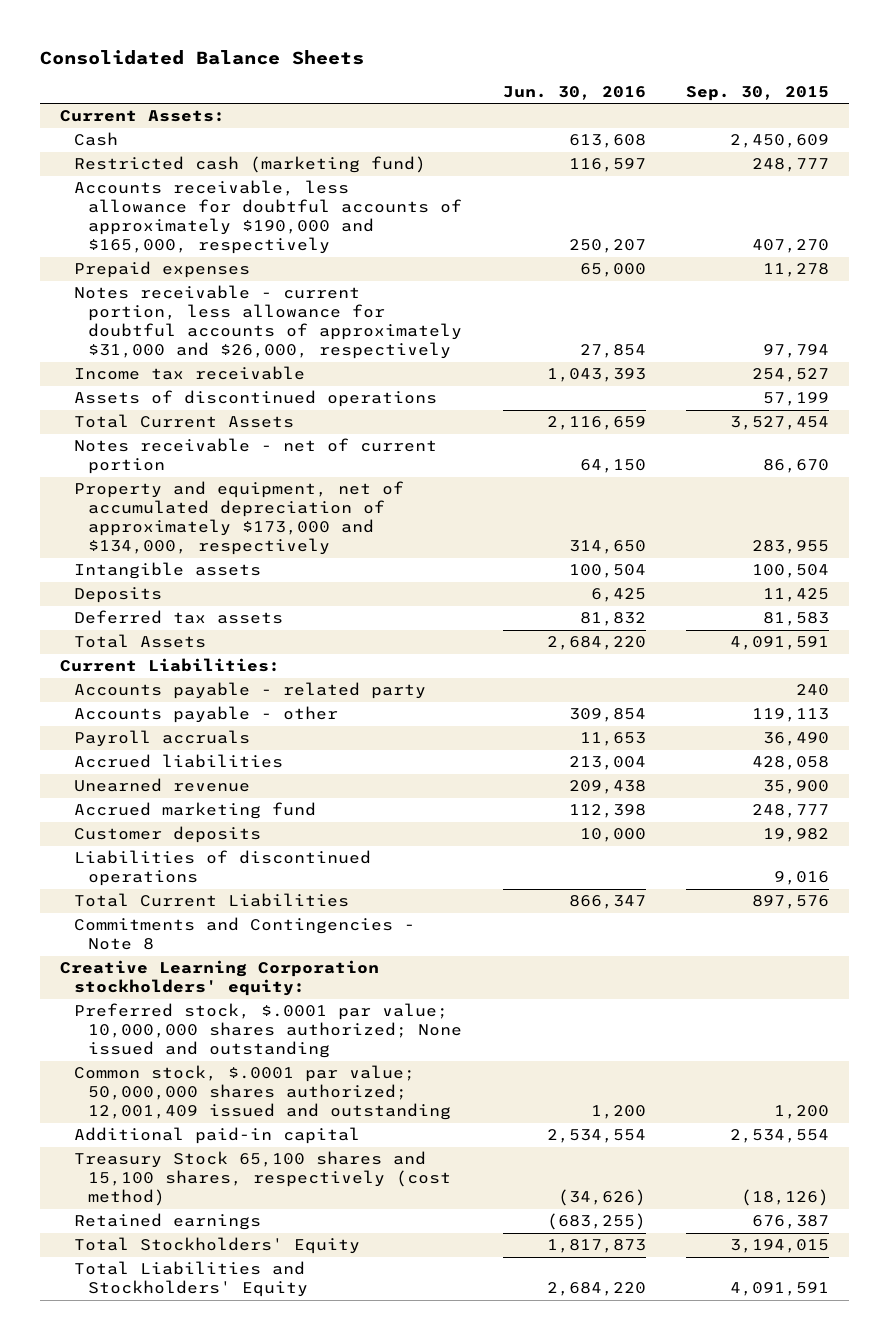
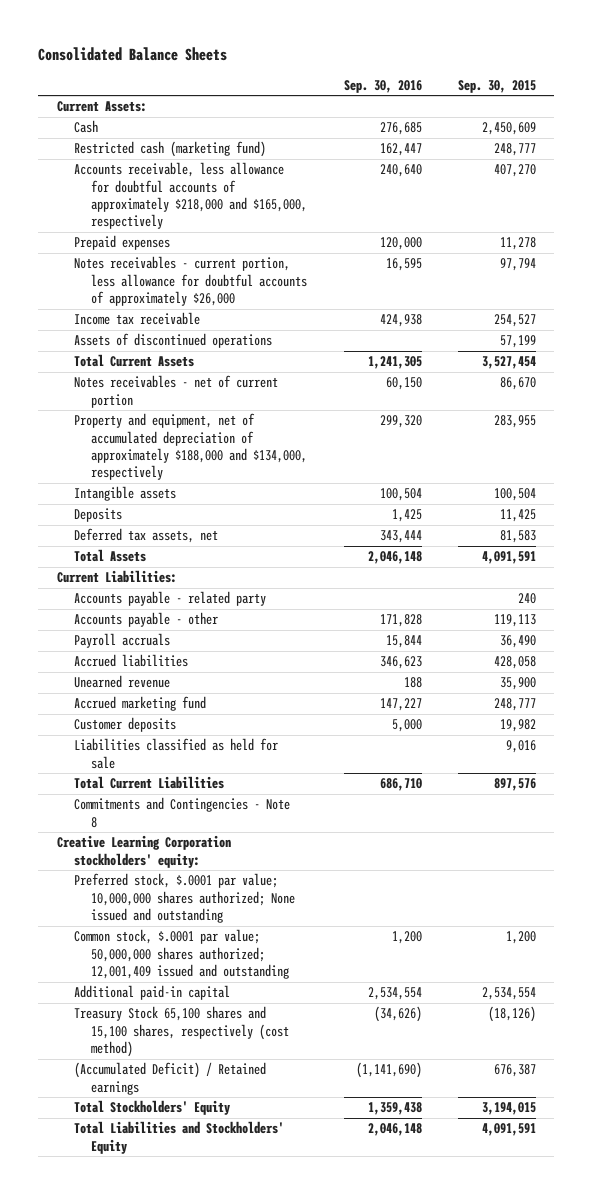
[502,85,646,100] Jun. 30, 2016 -> none
none -> [343,79,422,93] Sep. 30, 2016
[74,180,463,255] Accounts receivable, less allowance for doubtful accounts of approximately $190,000 and $165,000, respectively -> [73,162,308,230] Accounts receivable, less allowance for doubtful accounts of approximately $218,000 and $165,000, respectively
[74,285,463,360] Notes receivable - current portion, less allowance for doubtful accounts of approximately $31,000 and $26,000, respectively -> [73,256,308,307] Notes receivables - current portion, less allowance for doubtful accounts of approximately $26,000
[74,438,438,475] Notes receivable - net of current portion -> [73,375,278,408] Notes receivables - net of current portion
[74,481,405,556] Property and equipment, net of accumulated depreciation of approximately $173,000 and $134,000, respectively -> [73,413,308,481] Property and equipment, net of accumulated depreciation of approximately $188,000 and $134,000, respectively
[74,610,284,625] Deferred tax assets -> [73,528,218,544] Deferred tax assets, net
[74,850,372,887] Liabilities of discontinued operations -> [73,738,278,769] Liabilities classified as held for sale
[74,1213,262,1231] Retained earnings -> [73,1062,266,1095] (Accumulated Deficit) / Retained earnings

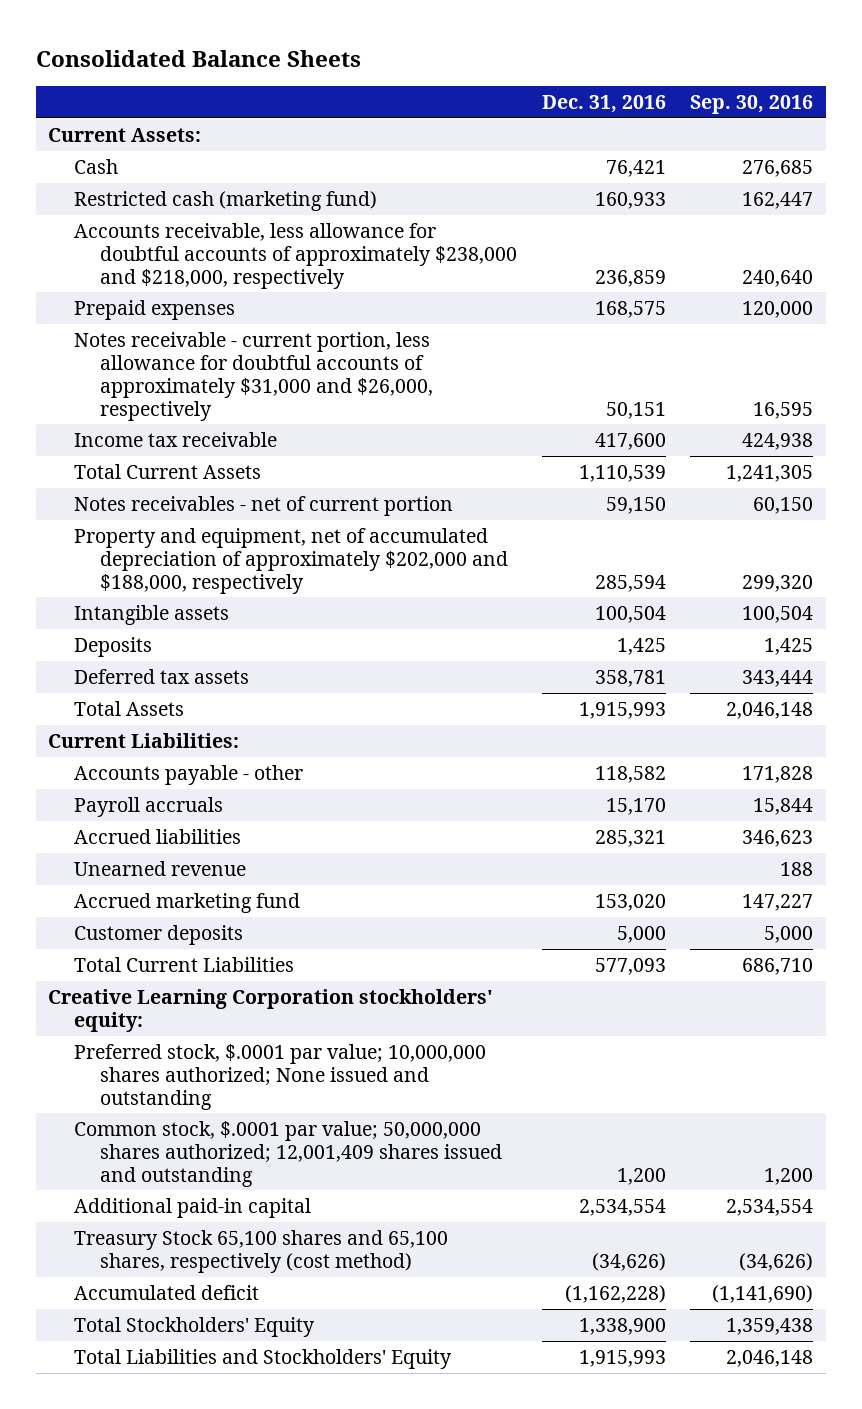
[458,79,537,93] Sep. 30, 2015 -> none
none -> [541,95,666,114] Dec. 31, 2016
[73,162,308,230] Accounts receivable, less allowance for doubtful accounts of approximately $218,000 and $165,000, respectively -> [74,222,517,289] Accounts receivable, less allowance for doubtful accounts of approximately $238,000 and $218,000, respectively
[73,256,308,307] Notes receivables - current portion, less allowance for doubtful accounts of approximately $26,000 -> [74,331,433,421] Notes receivable - current portion, less allowance for doubtful accounts of approximately $31,000 and $26,000, respectively
[73,333,272,349] Assets of discontinued operations -> none
[73,413,308,481] Property and equipment, net of accumulated depreciation of approximately $188,000 and $134,000, respectively -> [74,527,508,594] Property and equipment, net of accumulated depreciation of approximately $202,000 and $188,000, respectively
[73,528,218,544] Deferred tax assets, net -> [74,668,250,684] Deferred tax assets
[73,591,266,607] Accounts payable - related party -> none
[73,738,278,769] Liabilities classified as held for sale -> none
[73,797,290,828] Commitments and Contingencies - Note 8 -> none
[73,929,290,980] Common stock, $.0001 par value; 50,000,000 shares authorized; 12,001,409 issued and outstanding -> [74,1120,502,1187] Common stock, $.0001 par value; 50,000,000 shares authorized; 12,001,409 shares issued and outstanding
[73,1006,290,1058] Treasury Stock 65,100 shares and 15,100 shares, respectively (cost method) -> [74,1229,449,1273] Treasury Stock 65,100 shares and 65,100 shares, respectively (cost method)
[73,1062,266,1095] (Accumulated Deficit) / Retained earnings -> [74,1284,260,1300] Accumulated deficit

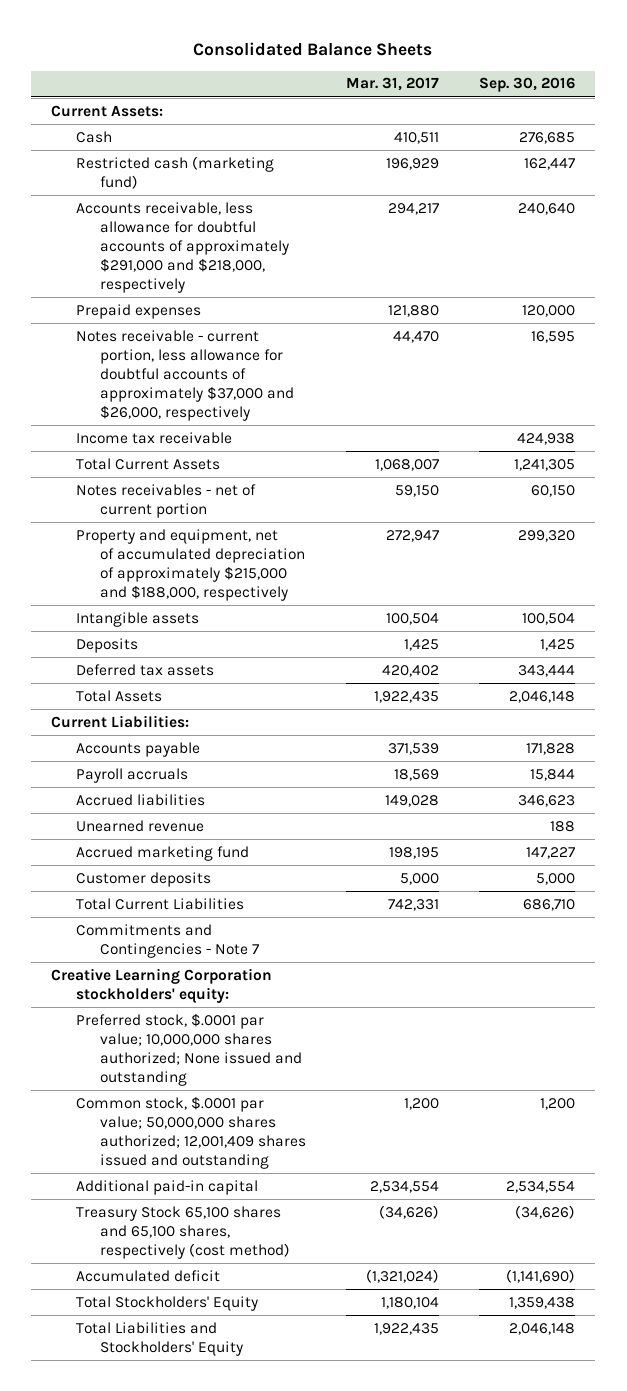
[541,95,666,114] Dec. 31, 2016 -> none
none -> [346,77,440,92] Mar. 31, 2017
[74,222,517,289] Accounts receivable, less allowance for doubtful accounts of approximately $238,000 and $218,000, respectively -> [75,201,290,293] Accounts receivable, less allowance for doubtful accounts of approximately $291,000 and $218,000, respectively
[74,331,433,421] Notes receivable - current portion, less allowance for doubtful accounts of approximately $31,000 and $26,000, respectively -> [75,329,295,421] Notes receivable - current portion, less allowance for doubtful accounts of approximately $37,000 and $26,000, respectively
[74,527,508,594] Property and equipment, net of accumulated depreciation of approximately $202,000 and $188,000, respectively -> [75,528,306,601] Property and equipment, net of accumulated depreciation of approximately $215,000 and $188,000, respectively
[74,764,304,785] Accounts payable - other -> [75,741,200,757] Accounts payable
none -> [75,923,260,958] Commitments and Contingencies - Note 7

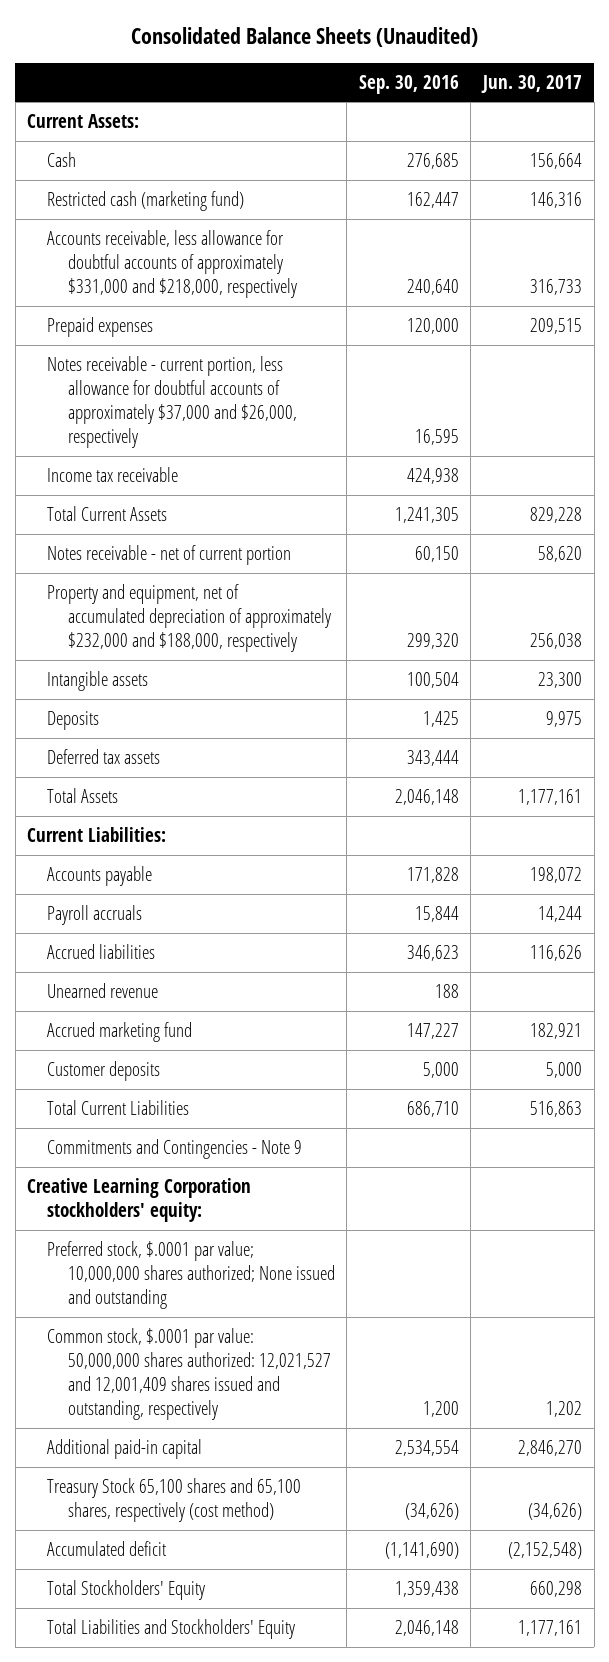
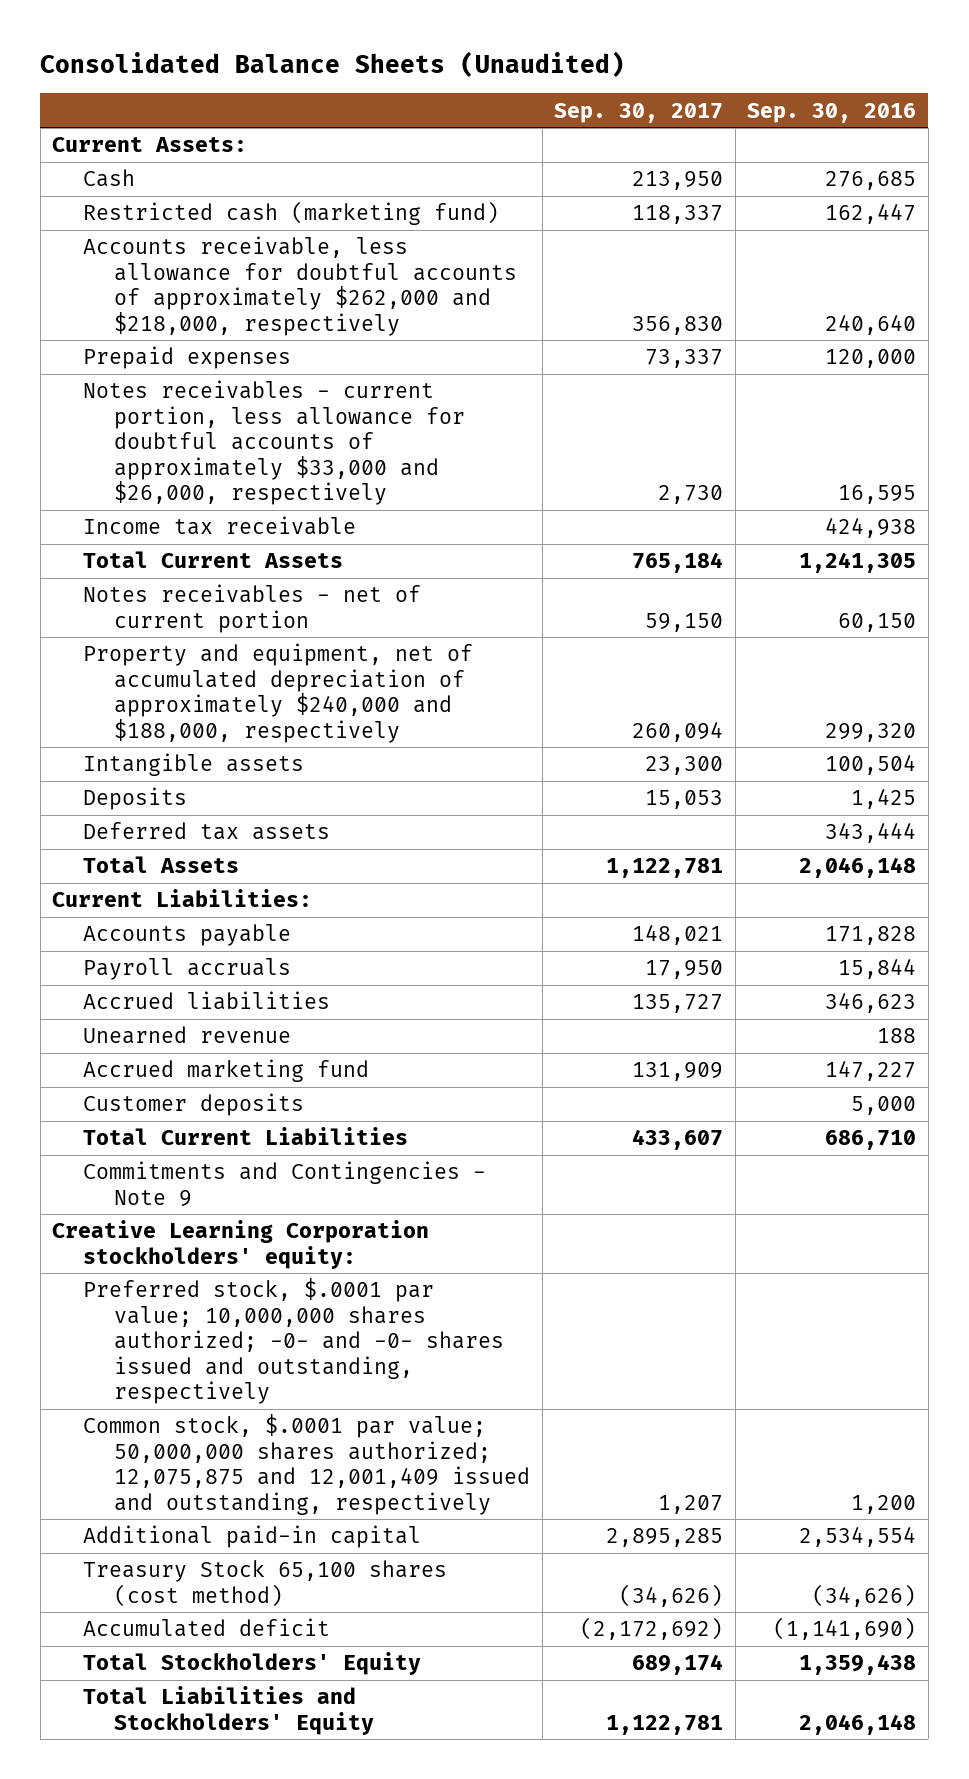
[481,74,583,93] Jun. 30, 2017 -> none
none -> [554,102,724,123] Sep. 30, 2017
[47,229,297,298] Accounts receivable, less allowance for doubtful accounts of approximately $331,000 and $218,000, respectively -> [83,236,518,336] Accounts receivable, less allowance for doubtful accounts of approximately $262,000 and $218,000, respectively
[47,355,297,448] Notes receivable - current portion, less allowance for doubtful accounts of approximately $37,000 and $26,000, respectively -> [83,380,466,505] Notes receivables - current portion, less allowance for doubtful accounts of approximately $33,000 and $26,000, respectively
[47,544,292,565] Notes receivable - net of current portion -> [83,584,422,633] Notes receivables - net of current portion
[47,583,331,652] Property and equipment, net of accumulated depreciation of approximately $232,000 and $188,000, respectively -> [83,643,474,743] Property and equipment, net of accumulated depreciation of approximately $240,000 and $188,000, respectively
[47,1240,335,1309] Preferred stock, $.0001 par value; 10,000,000 shares authorized; None issued and outstanding -> [83,1278,505,1404] Preferred stock, $.0001 par value; 10,000,000 shares authorized; -0- and -0- shares issued and outstanding, respectively
[47,1327,331,1420] Common stock, $.0001 par value: 50,000,000 shares authorized: 12,021,527 and 12,001,409 shares issued and outstanding, respectively -> [83,1414,531,1515] Common stock, $.0001 par value; 50,000,000 shares authorized; 12,075,875 and 12,001,409 issued and outstanding, respectively
[47,1477,302,1522] Treasury Stock 65,100 shares and 65,100 shares, respectively (cost method) -> [83,1560,448,1607] Treasury Stock 65,100 shares (cost method)

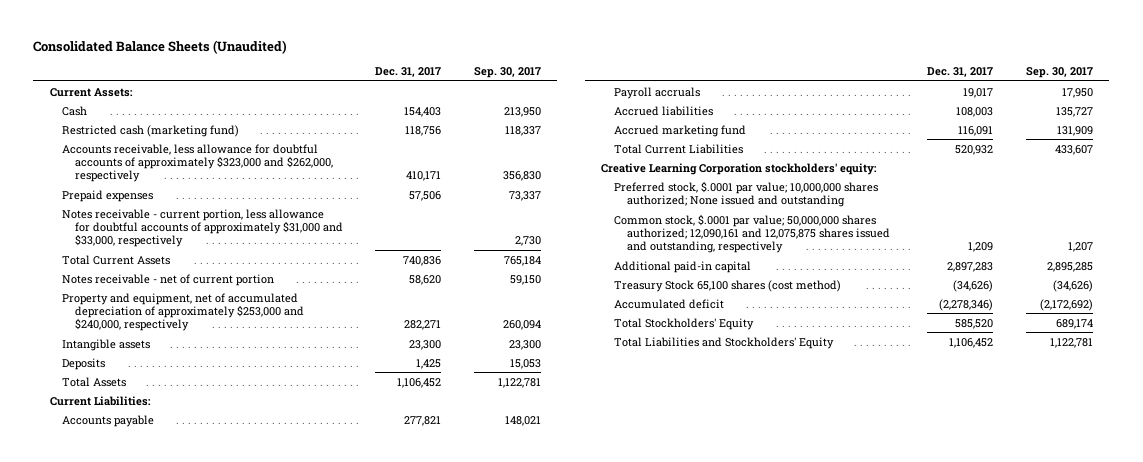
[747,102,917,123] Sep. 30, 2016 -> none
none -> [375,67,442,78] Dec. 31, 2017
[83,236,518,336] Accounts receivable, less allowance for doubtful accounts of approximately $262,000 and $218,000, respectively -> [62,143,333,183] Accounts receivable, less allowance for doubtful accounts of approximately $323,000 and $262,000, respectively
[83,516,357,536] Income tax receivable -> none
[83,380,466,505] Notes receivables - current portion, less allowance for doubtful accounts of approximately $33,000 and $26,000, respectively -> [62,208,343,248] Notes receivable - current portion, less allowance for doubtful accounts of approximately $31,000 and $33,000, respectively
[83,584,422,633] Notes receivables - net of current portion -> [62,273,275,286] Notes receivable - net of current portion
[83,643,474,743] Property and equipment, net of accumulated depreciation of approximately $240,000 and $188,000, respectively -> [62,292,304,332] Property and equipment, net of accumulated depreciation of approximately $253,000 and $240,000, respectively
[83,822,331,841] Deferred tax assets -> none
[83,1026,292,1045] Unearned revenue -> none
[83,1093,305,1117] Customer deposits -> none
[83,1161,487,1207] Commitments and Contingencies - Note 9 -> none
[83,1278,505,1404] Preferred stock, $.0001 par value; 10,000,000 shares authorized; -0- and -0- shares issued and outstanding, respectively -> [614,180,879,207] Preferred stock, $.0001 par value; 10,000,000 shares authorized; None issued and outstanding
[83,1414,531,1515] Common stock, $.0001 par value; 50,000,000 shares authorized; 12,075,875 and 12,001,409 issued and outstanding, respectively -> [614,213,890,254] Common stock, $.0001 par value; 50,000,000 shares authorized; 12,090,161 and 12,075,875 shares issued and outstanding, respectively

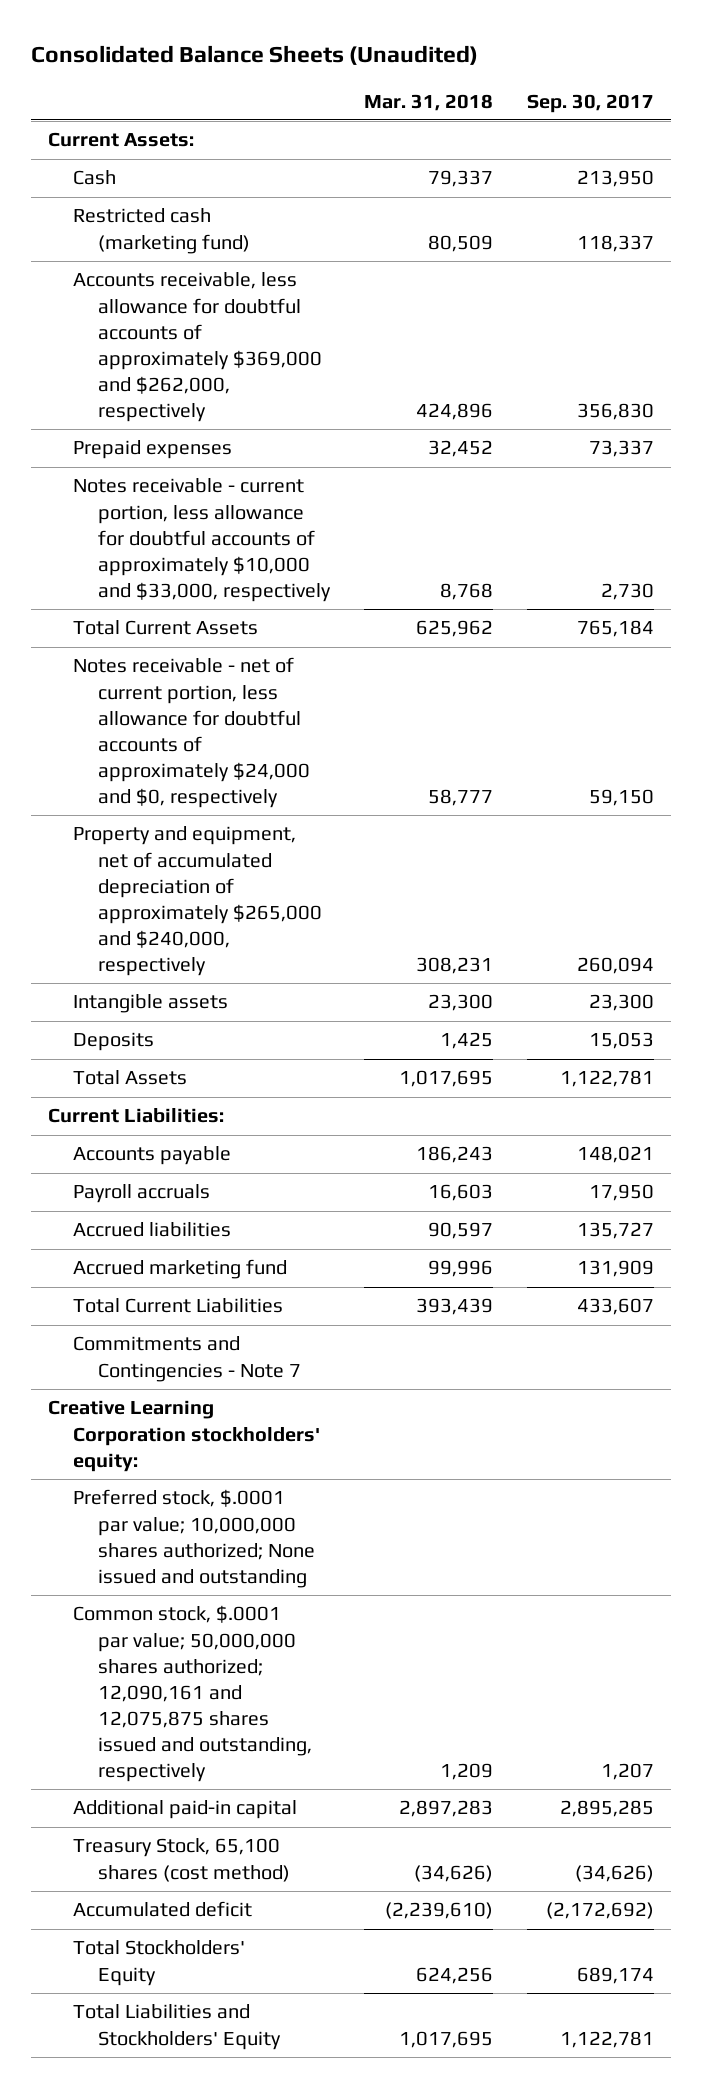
[375,67,442,78] Dec. 31, 2017 -> none
none -> [363,93,493,111] Mar. 31, 2018
[62,143,333,183] Accounts receivable, less allowance for doubtful accounts of approximately $323,000 and $262,000, respectively -> [72,272,322,423] Accounts receivable, less allowance for doubtful accounts of approximately $369,000 and $262,000, respectively
[62,208,343,248] Notes receivable - current portion, less allowance for doubtful accounts of approximately $31,000 and $33,000, respectively -> [72,478,331,602] Notes receivable - current portion, less allowance for doubtful accounts of approximately $10,000 and $33,000, respectively
[62,273,275,286] Notes receivable - net of current portion -> [72,657,310,809] Notes receivable - net of current portion, less allowance for doubtful accounts of approximately $24,000 and $0, respectively
[62,292,304,332] Property and equipment, net of accumulated depreciation of approximately $253,000 and $240,000, respectively -> [72,826,322,977] Property and equipment, net of accumulated depreciation of approximately $265,000 and $240,000, respectively
none -> [72,1336,301,1382] Commitments and Contingencies - Note 7
[614,279,842,292] Treasury Stock 65,100 shares (cost method) -> [72,1838,290,1882] Treasury Stock, 65,100 shares (cost method)

